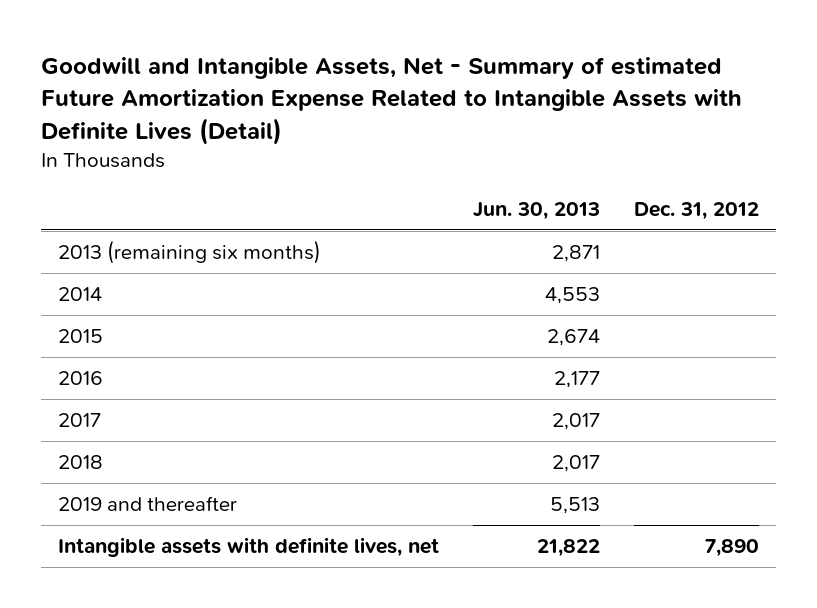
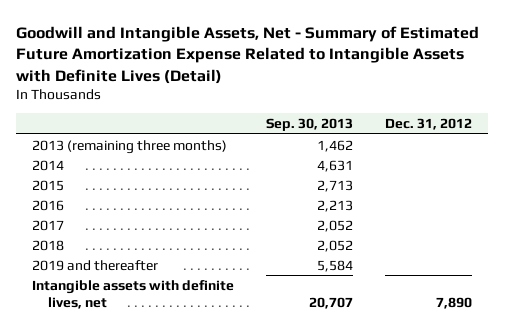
[40,56,741,145] Goodwill and Intangible Assets, Net - Summary of estimated Future Amortization Expense Related to Intangible Assets with Definite Lives (Detail) -> [16,25,480,84] Goodwill and Intangible Assets, Net - Summary of Estimated Future Amortization Expense Related to Intangible Assets with Definite Lives (Detail)
[472,202,600,221] Jun. 30, 2013 -> none
none -> [266,117,354,131] Sep. 30, 2013
[57,239,321,264] 2013 (remaining six months) -> [32,139,228,154] 2013 (remaining three months)

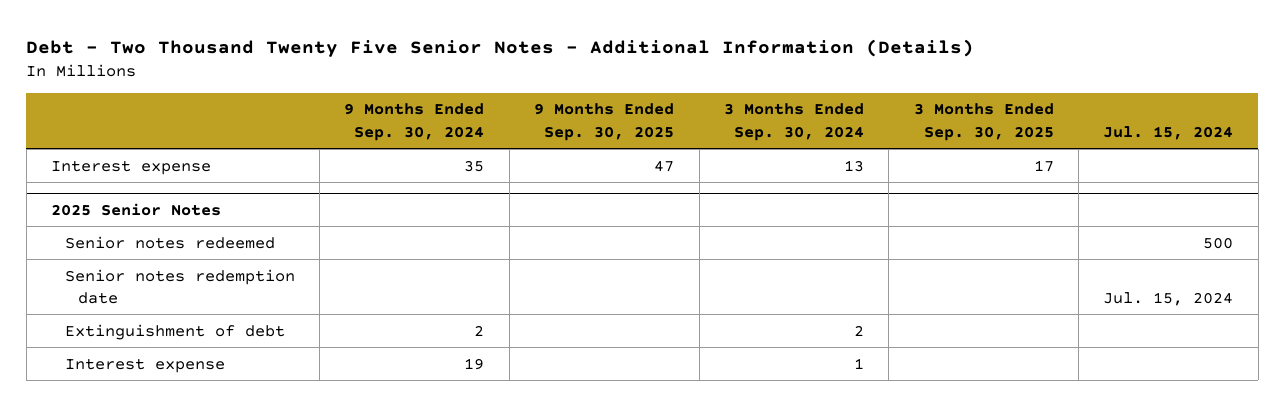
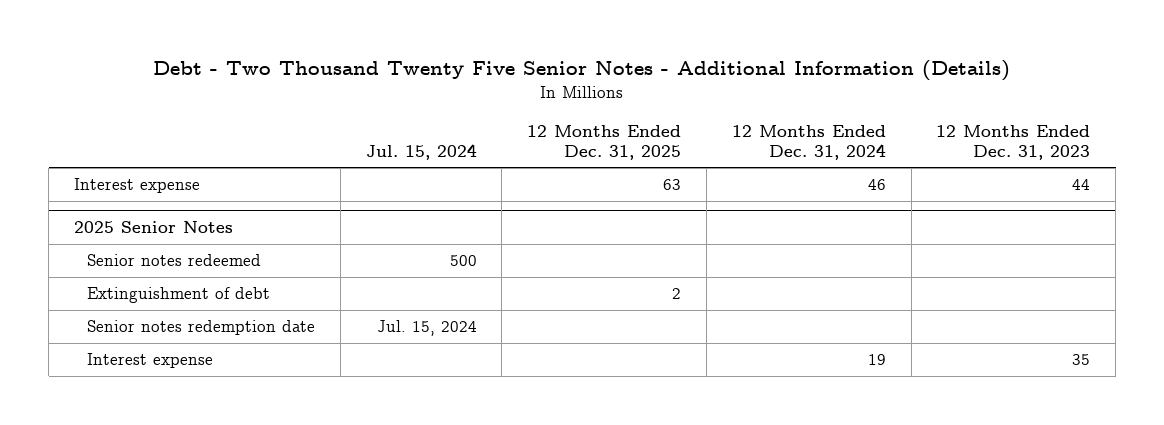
[344,103,485,141] 9 Months Ended Sep. 30, 2024 -> none
[534,103,675,141] 9 Months Ended Sep. 30, 2025 -> none
[723,103,864,141] 3 Months Ended Sep. 30, 2024 -> none
[913,103,1054,141] 3 Months Ended Sep. 30, 2025 -> none
none -> [527,125,682,160] 12 Months Ended Dec. 31, 2025
none -> [731,125,886,160] 12 Months Ended Dec. 31, 2024
none -> [936,125,1091,160] 12 Months Ended Dec. 31, 2023
[64,268,295,304] Senior notes redemption date -> [86,320,315,336] Senior notes redemption date

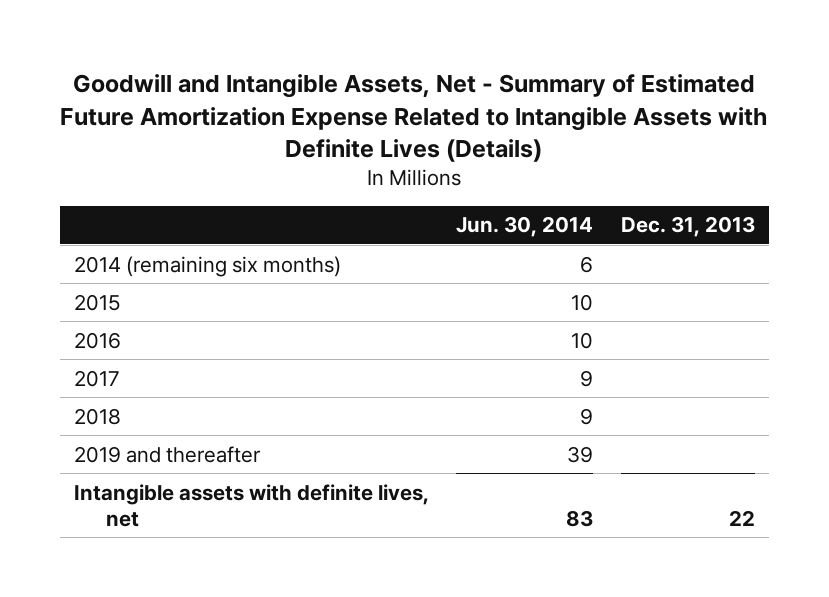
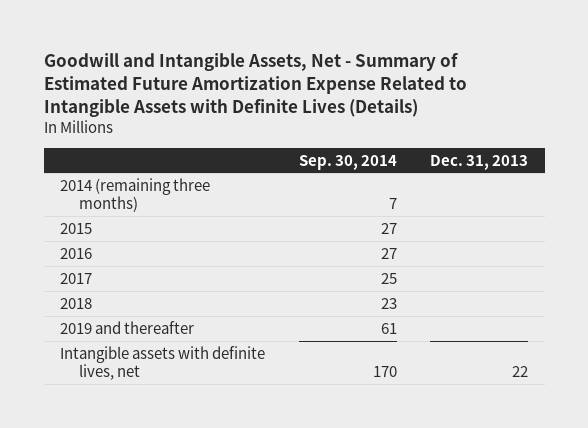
[456,216,594,238] Jun. 30, 2014 -> none
none -> [298,154,397,170] Sep. 30, 2014
[73,255,341,277] 2014 (remaining six months) -> [60,177,211,212] 2014 (remaining three months)

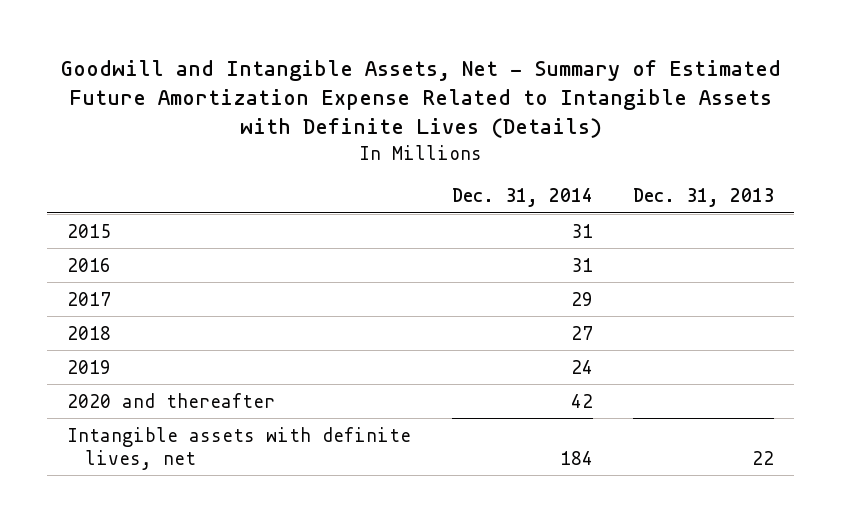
[298,154,397,170] Sep. 30, 2014 -> none
none -> [451,188,593,208] Dec. 31, 2014
[60,177,211,212] 2014 (remaining three months) -> none
none -> [67,359,112,374] 2019
[60,320,195,334] 2019 and thereafter -> [67,392,276,408] 2020 and thereafter

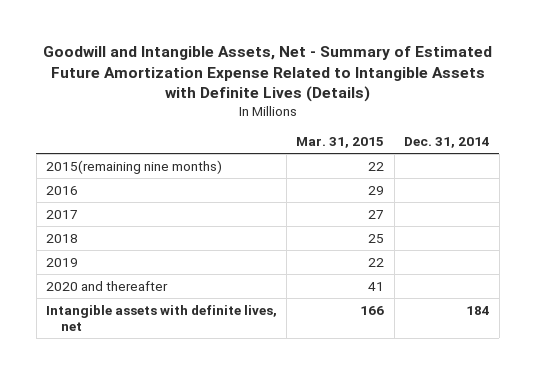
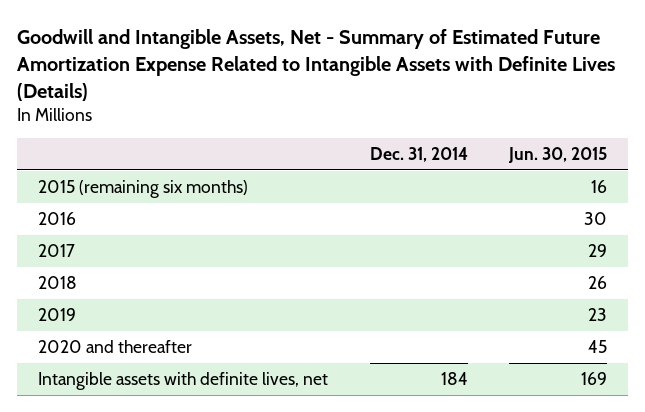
[296,137,385,149] Mar. 31, 2015 -> none
none -> [508,147,608,164] Jun. 30, 2015
[46,159,223,174] 2015(remaining nine months) -> [38,179,249,198] 2015 (remaining six months)

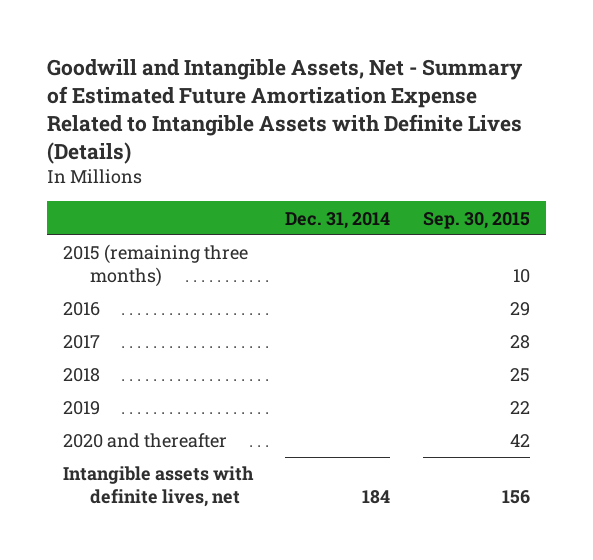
[508,147,608,164] Jun. 30, 2015 -> none
none -> [422,211,530,229] Sep. 30, 2015
[38,179,249,198] 2015 (remaining six months) -> [62,244,248,287] 2015 (remaining three months)

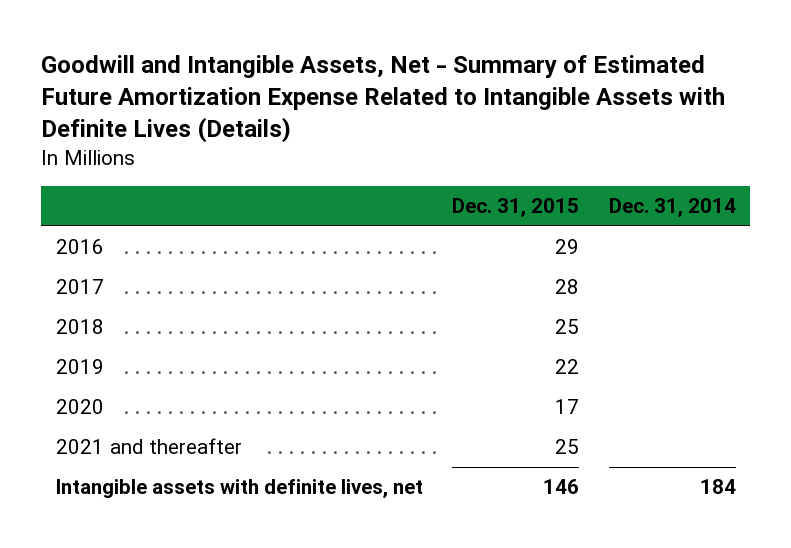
[422,211,530,229] Sep. 30, 2015 -> none
none -> [452,198,580,218] Dec. 31, 2015
[62,244,248,287] 2015 (remaining three months) -> none
none -> [55,399,104,415] 2020
[62,433,227,449] 2020 and thereafter -> [55,438,242,455] 2021 and thereafter

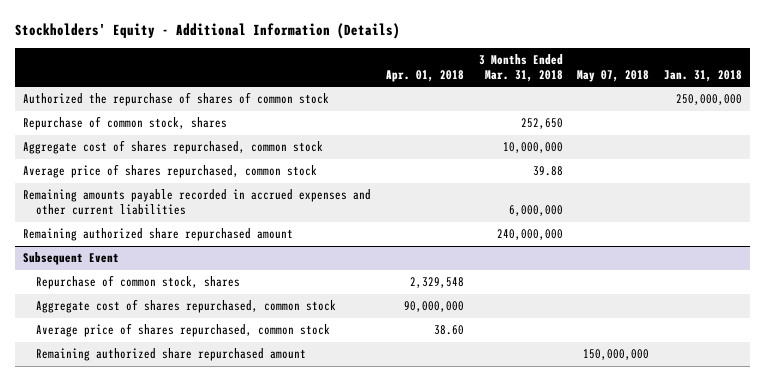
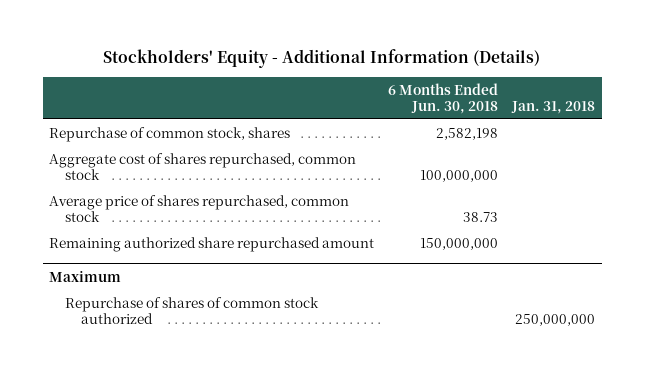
[385,69,464,82] Apr. 01, 2018 -> none
[478,54,563,82] 3 Months Ended Mar. 31, 2018 -> none
[577,69,650,82] May 07, 2018 -> none
none -> [388,82,499,114] 6 Months Ended Jun. 30, 2018
[22,92,329,107] Authorized the repurchase of shares of common stock -> none
[22,189,371,216] Remaining amounts payable recorded in accrued expenses and other current liabilities -> none
[22,252,119,266] Subsequent Event -> none
[36,275,241,290] Repurchase of common stock, shares -> none
[36,299,337,314] Aggregate cost of shares repurchased, common stock -> none
[36,323,331,338] Average price of shares repurchased, common stock -> none
[36,348,307,362] Remaining authorized share repurchased amount -> none
none -> [49,270,122,282] Maximum
none -> [65,297,320,324] Repurchase of shares of common stock authorized

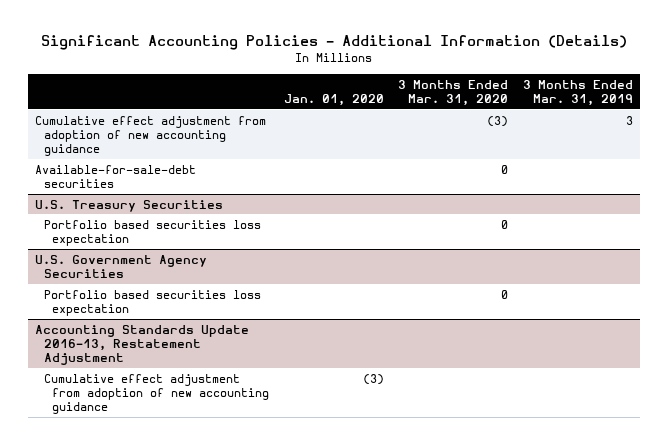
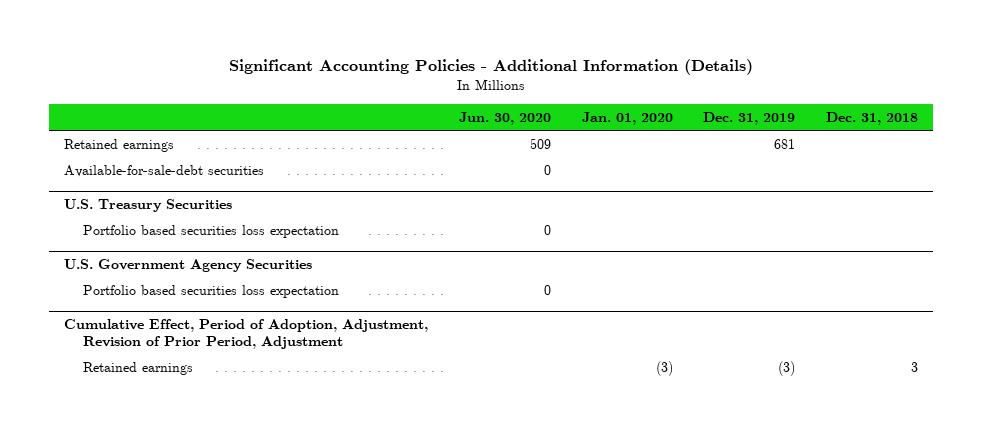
[398,79,509,107] 3 Months Ended Mar. 31, 2020 -> none
[522,79,633,107] 3 Months Ended Mar. 31, 2019 -> none
none -> [458,111,551,125] Jun. 30, 2020
none -> [703,111,796,125] Dec. 31, 2019
none -> [825,111,918,125] Dec. 31, 2018
[35,115,267,157] Cumulative effect adjustment from adoption of new accounting guidance -> none
none -> [64,138,175,152] Retained earnings
[35,324,250,366] Accounting Standards Update 2016-13, Restatement Adjustment -> none
[43,373,270,415] Cumulative effect adjustment from adoption of new accounting guidance -> none
none -> [64,319,429,350] Cumulative Effect, Period of Adoption, Adjustment, Revision of Prior Period, Adjustment
none -> [83,361,194,375] Retained earnings

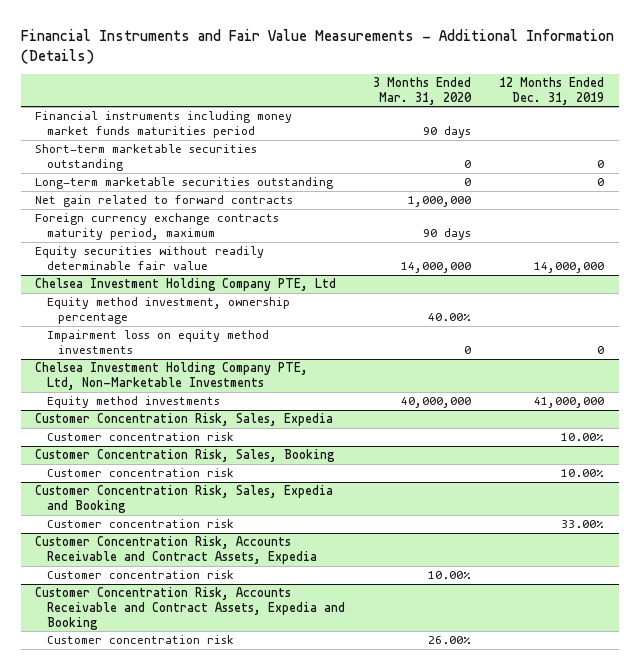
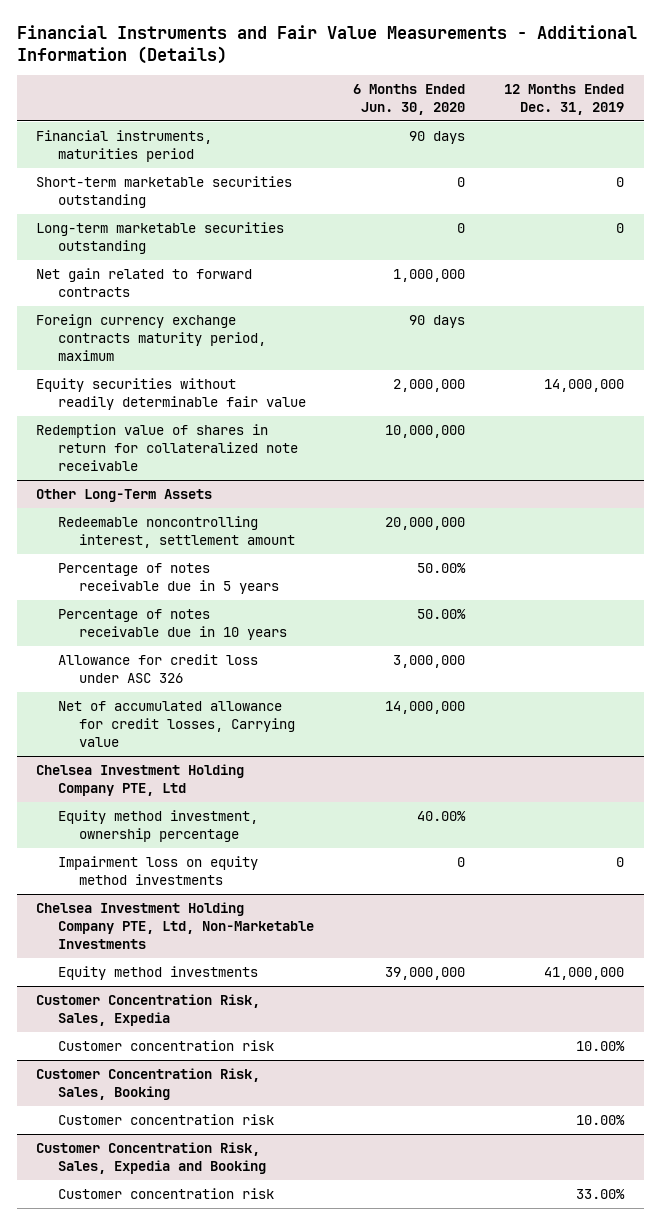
[373,76,473,105] 3 Months Ended Mar. 31, 2020 -> none
none -> [353,83,466,116] 6 Months Ended Jun. 30, 2020
[35,111,293,139] Financial instruments including money market funds maturities period -> [36,130,213,163] Financial instruments, maturities period
none -> [36,424,298,472] Redemption value of shares in return for collateralized note receivable
none -> [36,489,213,503] Other Long-Term Assets
none -> [57,516,296,549] Redeemable noncontrolling interest, settlement amount
none -> [57,563,280,595] Percentage of notes receivable due in 5 years
none -> [57,609,288,641] Percentage of notes receivable due in 10 years
none -> [57,654,258,684] Allowance for credit loss under ASC 326
none -> [57,701,296,748] Net of accumulated allowance for credit losses, Carrying value
[35,536,317,565] Customer Concentration Risk, Accounts Receivable and Contract Assets, Expedia -> none
[46,570,234,580] Customer concentration risk -> none
[35,587,345,630] Customer Concentration Risk, Accounts Receivable and Contract Assets, Expedia and Booking -> none
[46,635,234,645] Customer concentration risk -> none

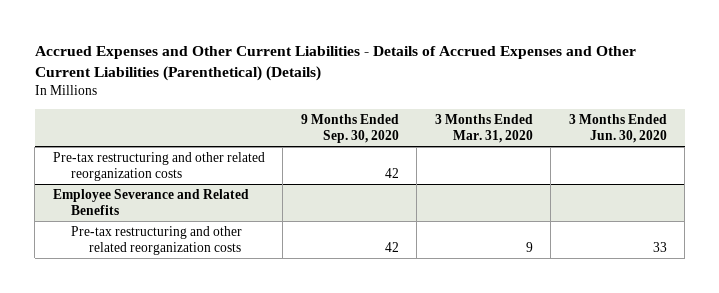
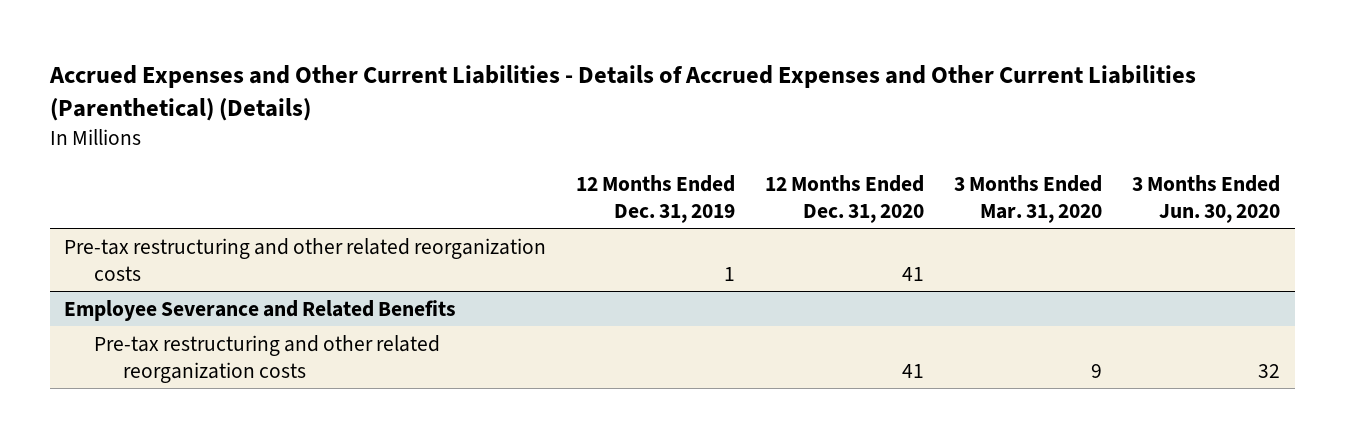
[300,113,399,144] 9 Months Ended Sep. 30, 2020 -> none
none -> [576,174,736,223] 12 Months Ended Dec. 31, 2019
none -> [765,174,925,223] 12 Months Ended Dec. 31, 2020
[652,242,667,253] 33 -> [1258,363,1281,378] 32

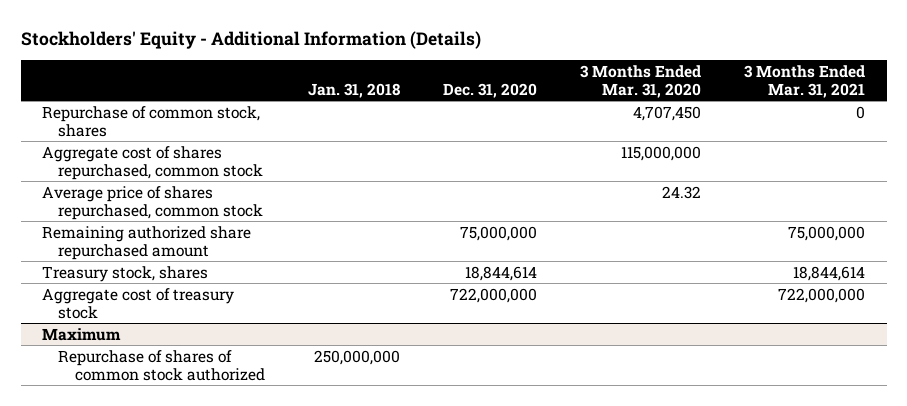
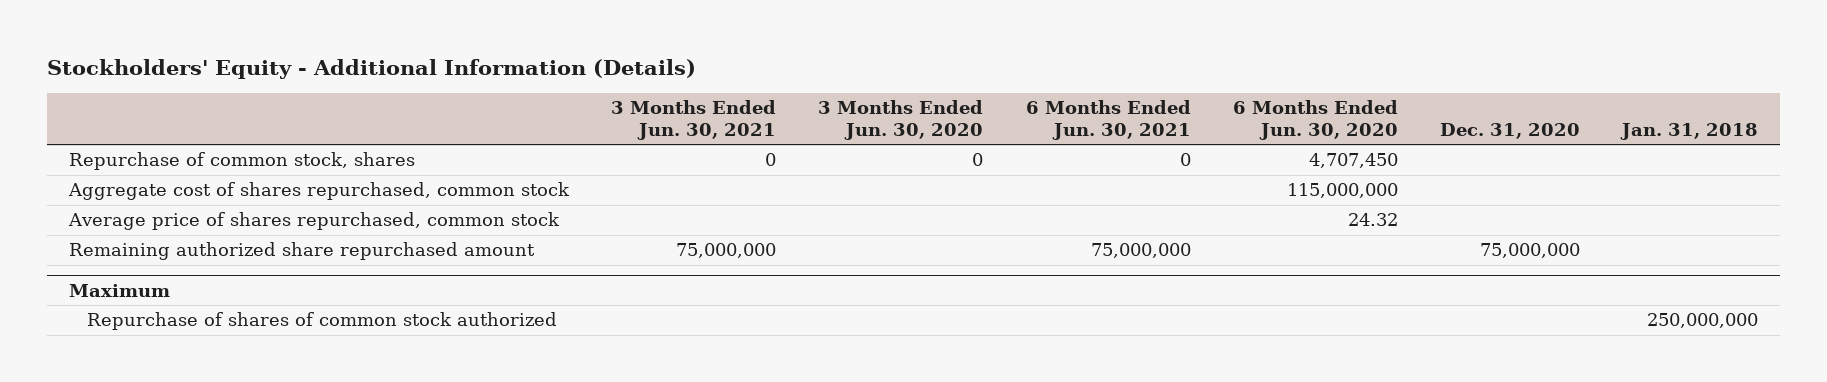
[579,64,701,98] 3 Months Ended Mar. 31, 2020 -> none
[744,64,866,98] 3 Months Ended Mar. 31, 2021 -> none
none -> [610,100,776,140] 3 Months Ended Jun. 30, 2021
none -> [818,100,984,140] 3 Months Ended Jun. 30, 2020
none -> [1025,100,1191,140] 6 Months Ended Jun. 30, 2021
none -> [1232,100,1398,140] 6 Months Ended Jun. 30, 2020
[42,265,209,282] Treasury stock, shares -> none
[42,287,235,319] Aggregate cost of treasury stock -> none

